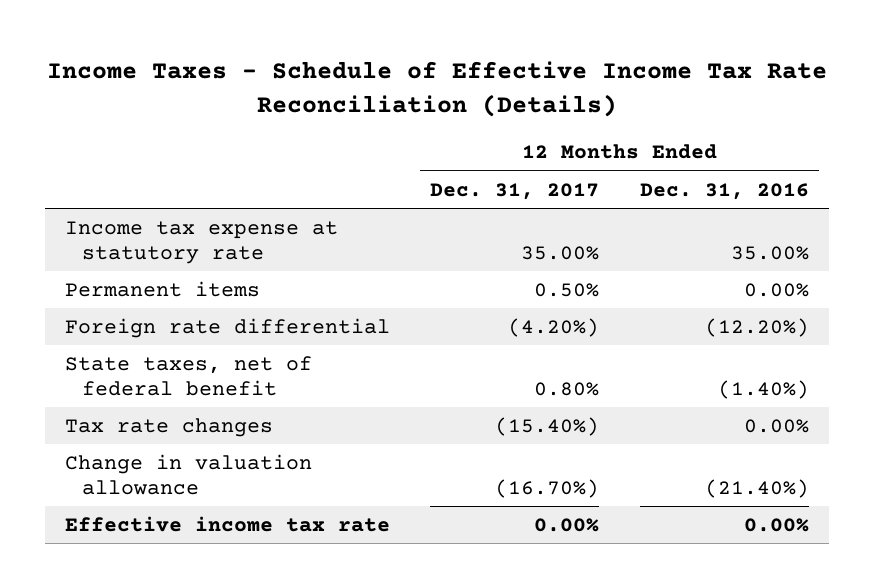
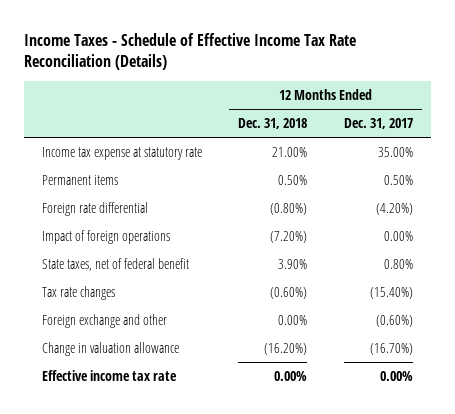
[640,182,810,200] Dec. 31, 2016 -> none
none -> [238,118,308,130] Dec. 31, 2018
none -> [42,229,171,244] Impact of foreign operations
none -> [42,313,168,328] Foreign exchange and other

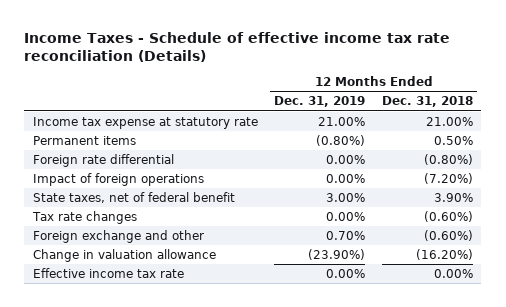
[23,32,356,71] Income Taxes - Schedule of Effective Income Tax Rate Reconciliation (Details) -> [24,31,451,62] Income Taxes - Schedule of effective income tax rate reconciliation (Details)
[343,118,413,130] Dec. 31, 2017 -> none
none -> [274,96,366,108] Dec. 31, 2019
[278,314,308,325] 0.00% -> [423,229,473,241] (0.60%)

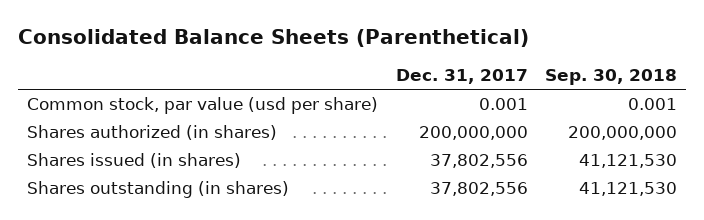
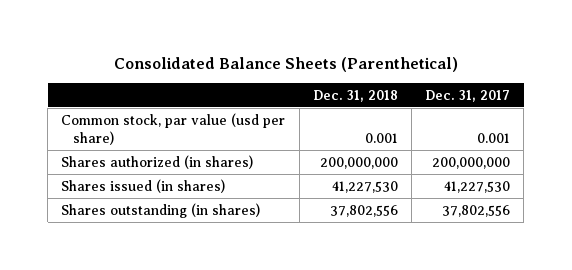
[545,69,678,86] Sep. 30, 2018 -> none
none -> [312,89,398,102] Dec. 31, 2018
[429,154,528,169] 37,802,556 -> [444,180,511,193] 41,227,530

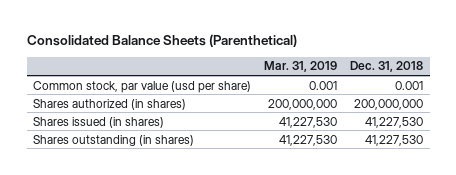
[425,89,511,102] Dec. 31, 2017 -> none
none -> [264,61,338,73] Mar. 31, 2019
[329,204,398,217] 37,802,556 -> [365,134,424,146] 41,227,530

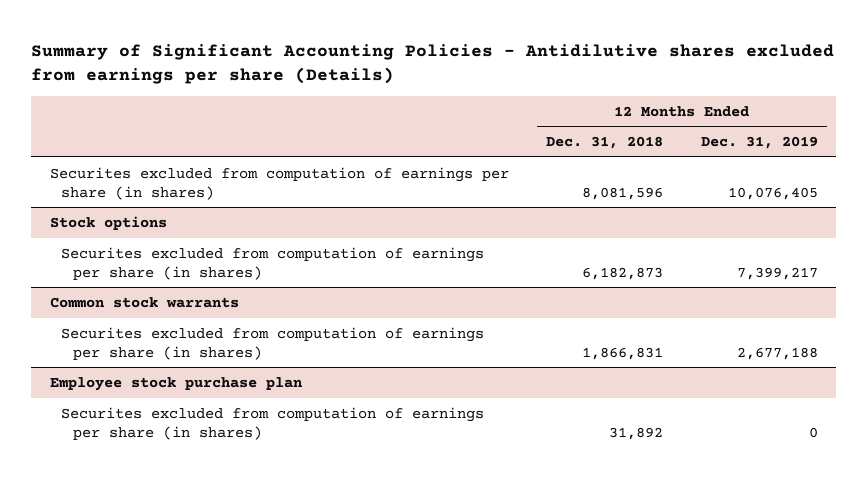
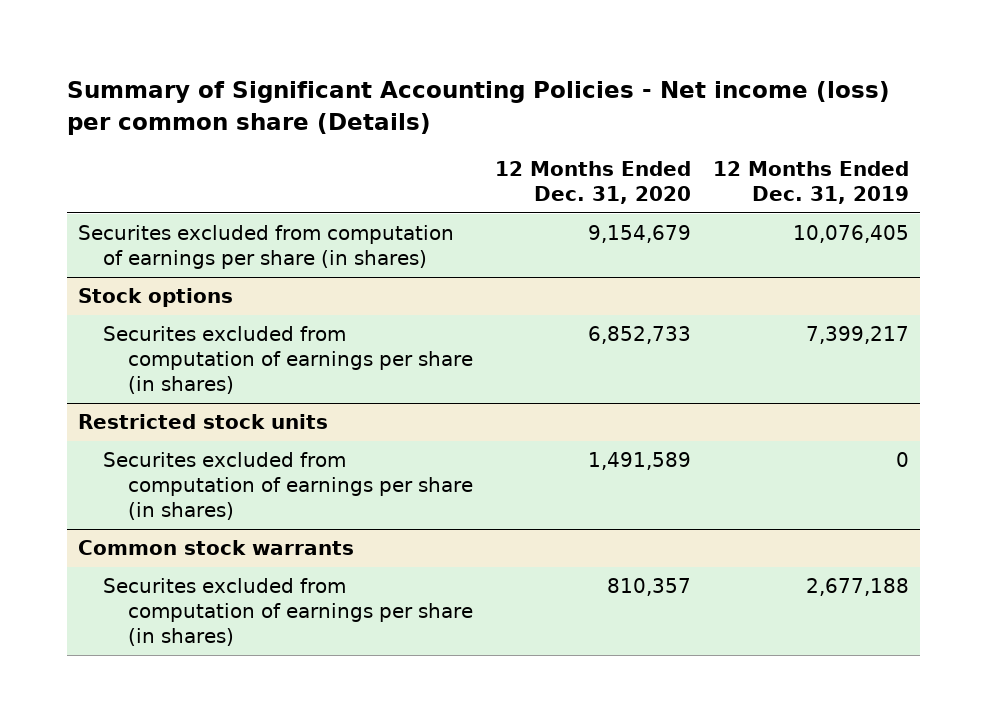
[31,43,835,85] Summary of Significant Accounting Policies - Antidilutive shares excluded from earnings per share (Details) -> [67,81,891,135] Summary of Significant Accounting Policies - Net income (loss) per common share (Details)
[546,136,664,150] Dec. 31, 2018 -> none
none -> [494,161,691,205] 12 Months Ended Dec. 31, 2020
none -> [78,414,329,430] Restricted stock units
none -> [103,452,473,520] Securites excluded from computation of earnings per share (in shares)
[49,376,303,391] Employee stock purchase plan -> none
[61,406,485,440] Securites excluded from computation of earnings per share (in shares) -> none

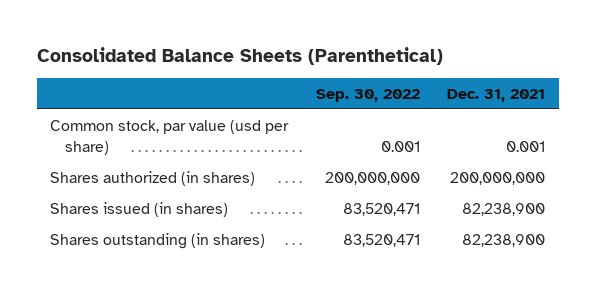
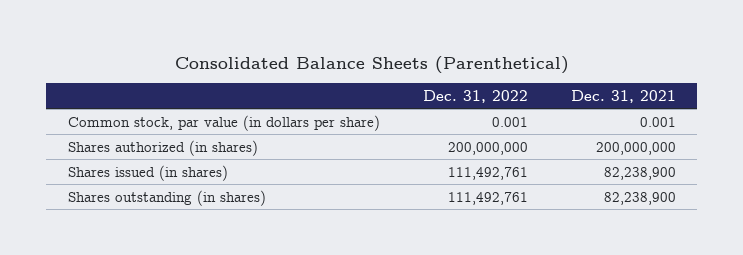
[315,88,420,102] Sep. 30, 2022 -> none
none -> [422,89,528,103] Dec. 31, 2022
[50,120,290,156] Common stock, par value (usd per share) -> [67,114,380,131] Common stock, par value (in dollars per share)

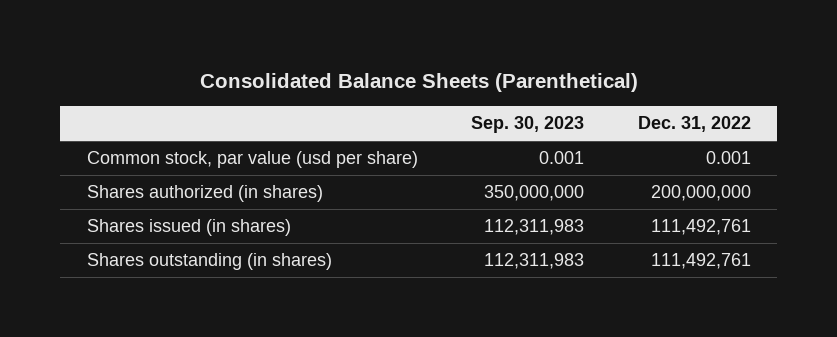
[570,89,676,103] Dec. 31, 2021 -> none
none -> [471,116,585,134] Sep. 30, 2023
[67,114,380,131] Common stock, par value (in dollars per share) -> [86,151,418,169] Common stock, par value (usd per share)

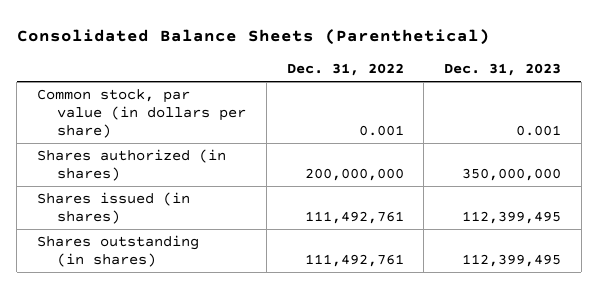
[471,116,585,134] Sep. 30, 2023 -> none
none -> [443,63,561,77] Dec. 31, 2023
[86,151,418,169] Common stock, par value (usd per share) -> [37,89,247,139] Common stock, par value (in dollars per share)

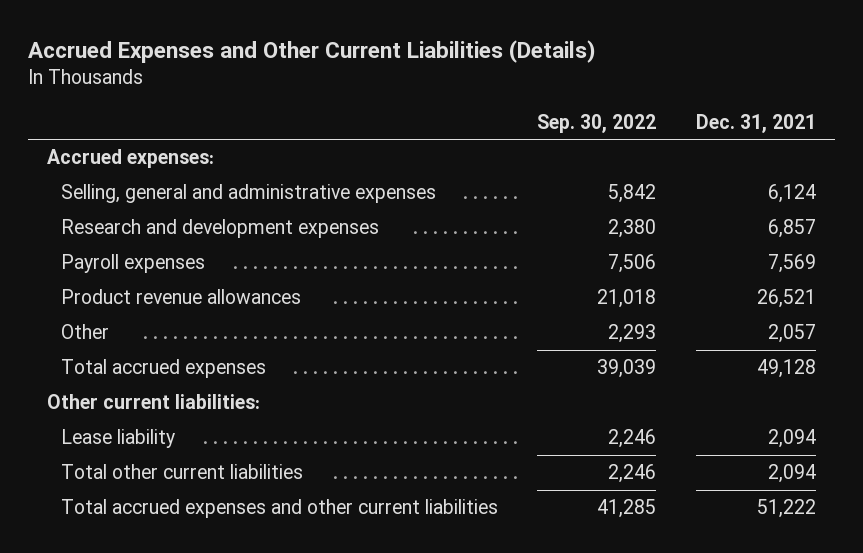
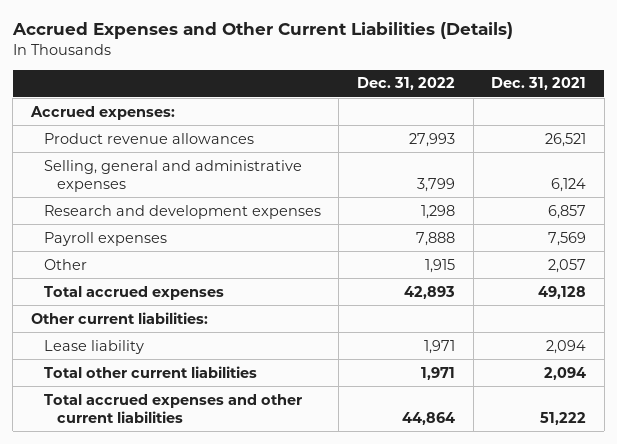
[537,113,657,133] Sep. 30, 2022 -> none
none -> [356,77,455,91] Dec. 31, 2022
[61,289,302,305] Product revenue allowances -> [43,132,254,144] Product revenue allowances

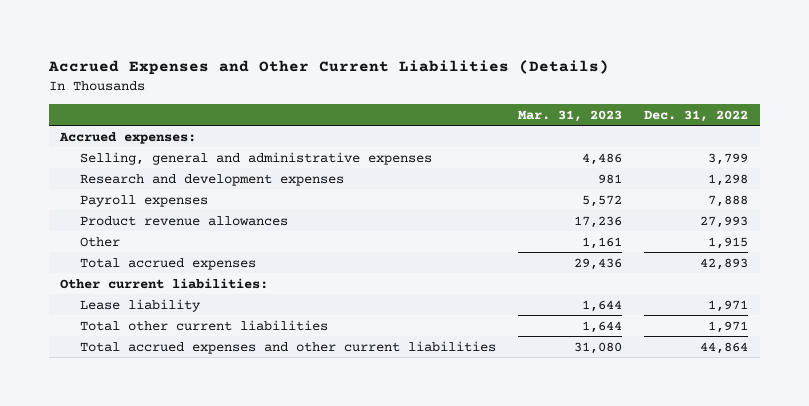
[491,77,587,91] Dec. 31, 2021 -> none
none -> [517,109,622,122] Mar. 31, 2023
[43,132,254,144] Product revenue allowances -> [79,215,288,226] Product revenue allowances

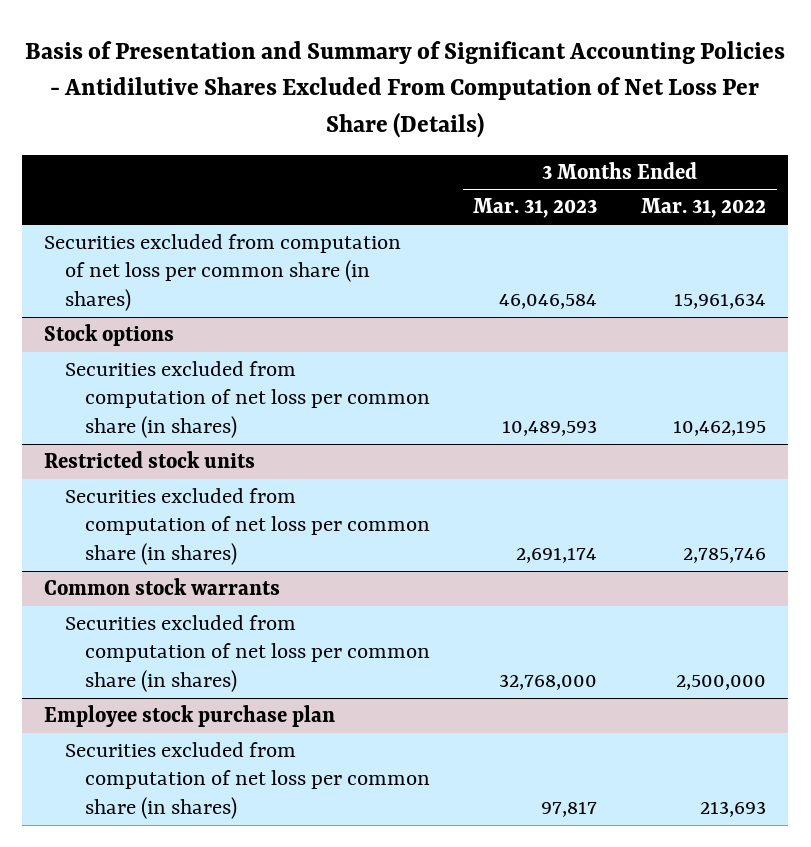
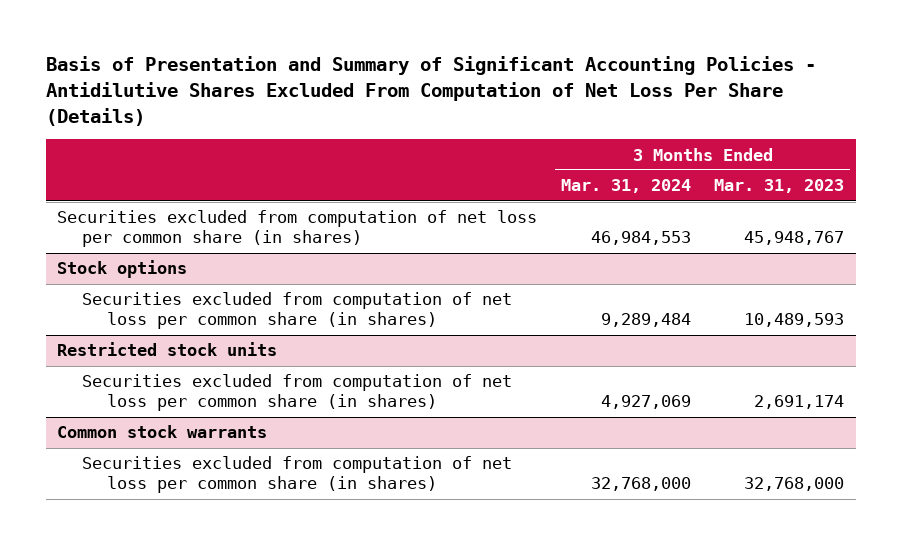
[641,198,767,219] Mar. 31, 2022 -> none
none -> [560,179,691,194] Mar. 31, 2024
[499,294,598,310] 46,046,584 -> [744,231,845,246] 45,948,767
[44,704,336,727] Employee stock purchase plan -> none
[64,741,430,820] Securities excluded from computation of net loss per common share (in shares) -> none

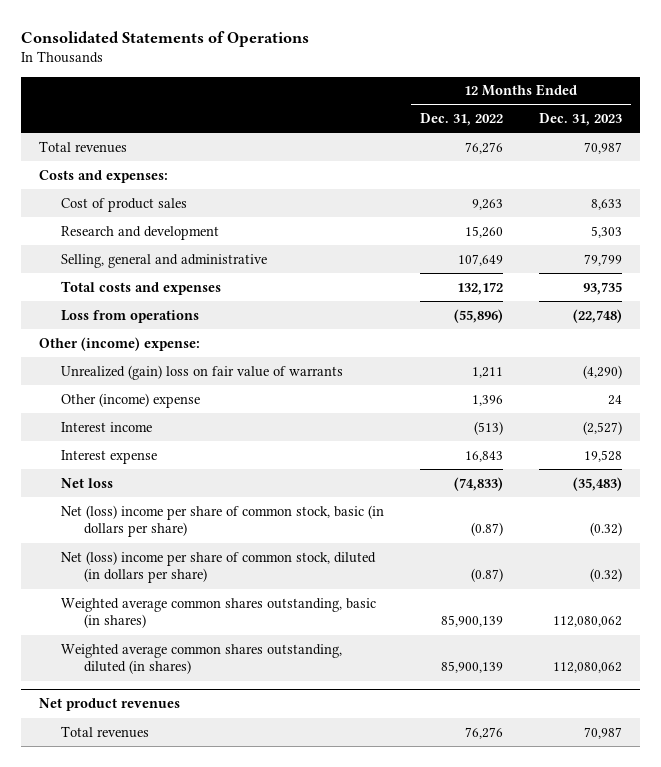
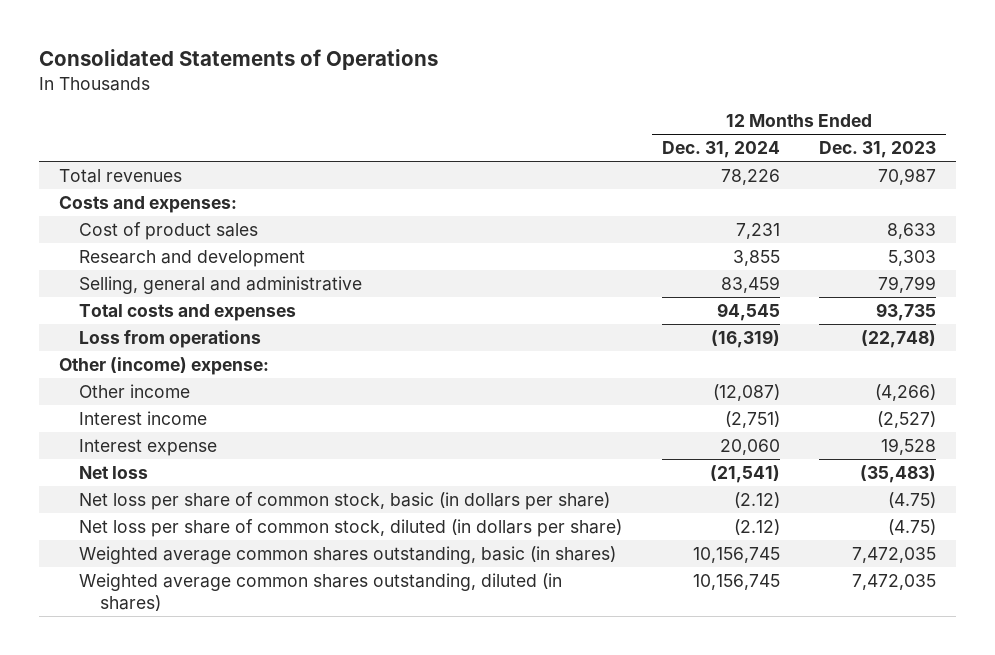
[420,112,504,126] Dec. 31, 2022 -> none
none -> [661,141,780,159] Dec. 31, 2024
[61,364,344,380] Unrealized (gain) loss on fair value of warrants -> none
[61,392,201,408] Other (income) expense -> [79,383,191,398] Other income
[607,394,622,405] 24 -> [875,383,937,401] (4,266)
[38,698,180,712] Net product revenues -> none
[61,725,150,738] Total revenues -> none
[61,504,385,538] Net (loss) income per share of common stock, basic (in dollars per share) -> [79,491,611,510] Net loss per share of common stock, basic (in dollars per share)
[589,522,622,537] (0.32) -> [888,491,937,508] (4.75)
[61,550,377,584] Net (loss) income per share of common stock, diluted (in dollars per share) -> [79,518,623,537] Net loss per share of common stock, diluted (in dollars per share)
[589,568,622,583] (0.32) -> [888,518,937,535] (4.75)
[552,616,622,628] 112,080,062 -> [852,546,937,563] 7,472,035
[552,662,622,674] 112,080,062 -> [852,573,937,590] 7,472,035

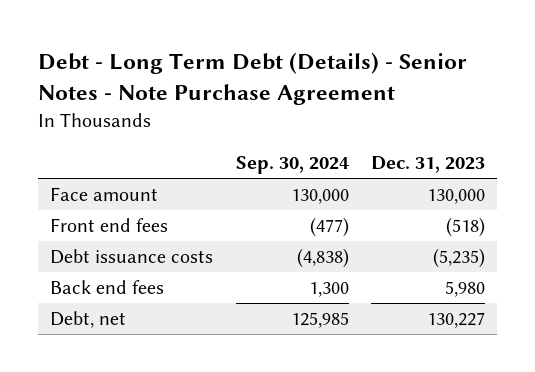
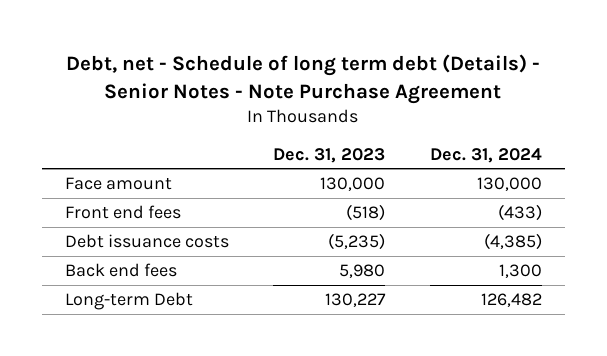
[38,52,468,106] Debt - Long Term Debt (Details) - Senior Notes - Note Purchase Agreement -> [66,53,541,104] Debt, net - Schedule of long term debt (Details) - Senior Notes - Note Purchase Agreement
[235,155,349,174] Sep. 30, 2024 -> none
none -> [430,147,543,163] Dec. 31, 2024
[49,311,126,329] Debt, net -> [64,291,193,310] Long-term Debt

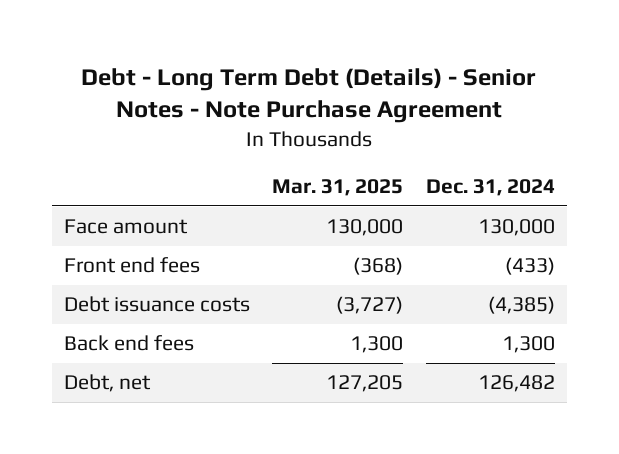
[66,53,541,104] Debt, net - Schedule of long term debt (Details) - Senior Notes - Note Purchase Agreement -> [81,67,537,124] Debt - Long Term Debt (Details) - Senior Notes - Note Purchase Agreement
[273,147,386,163] Dec. 31, 2023 -> none
none -> [272,179,404,197] Mar. 31, 2025
[64,291,193,310] Long-term Debt -> [63,374,151,393] Debt, net

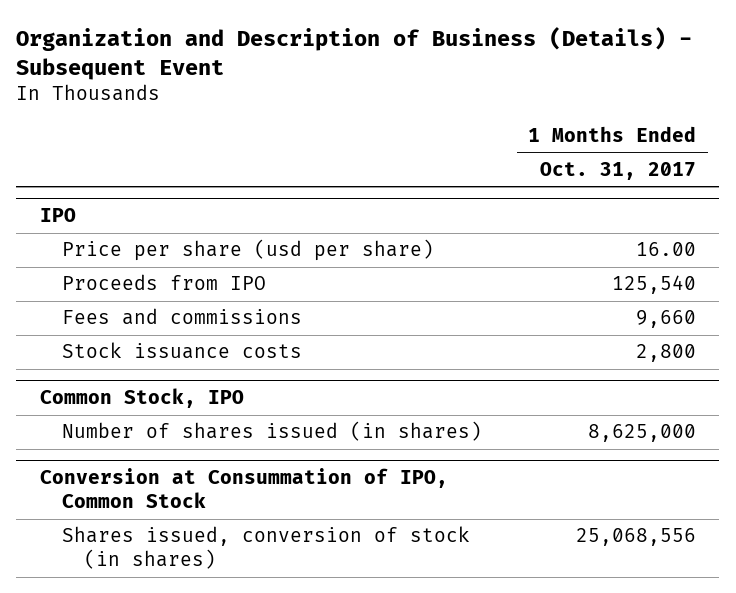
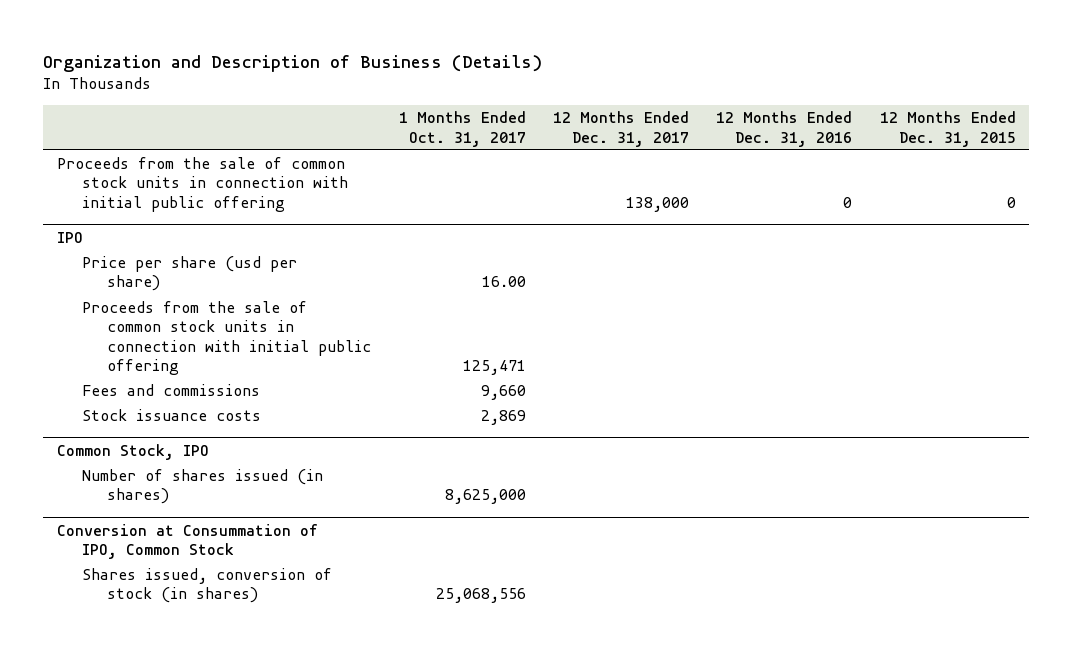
[16,26,693,80] Organization and Description of Business (Details) - Subsequent Event -> [43,55,543,73] Organization and Description of Business (Details)
none -> [553,111,690,147] 12 Months Ended Dec. 31, 2017
none -> [716,111,853,147] 12 Months Ended Dec. 31, 2016
none -> [879,111,1016,147] 12 Months Ended Dec. 31, 2015
none -> [57,157,349,212] Proceeds from the sale of common stock units in connection with initial public offering
[61,274,266,291] Proceeds from IPO -> none
none -> [82,301,372,375] Proceeds from the sale of common stock units in connection with initial public offering
[636,344,697,363] 2,800 -> [480,410,526,426] 2,869

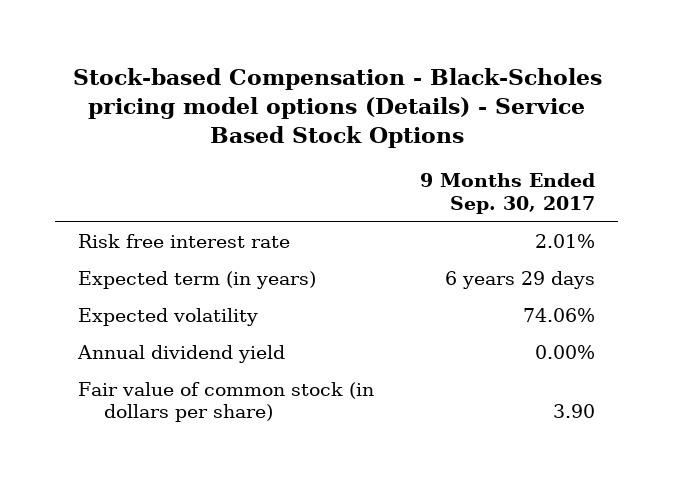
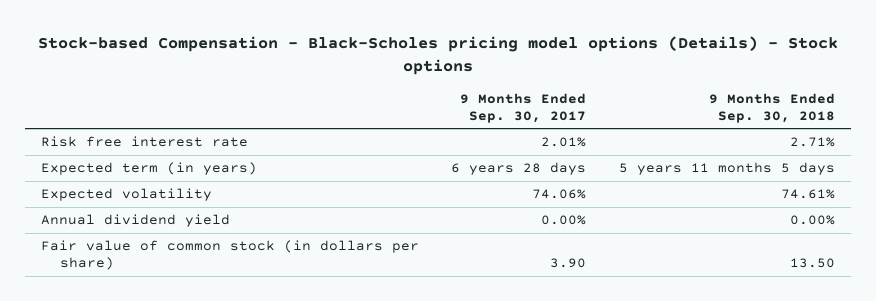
[72,67,602,148] Stock-based Compensation - Black-Scholes pricing model options (Details) - Service Based Stock Options -> [37,36,838,75] Stock-based Compensation - Black-Scholes pricing model options (Details) - Stock options
none -> [708,92,835,123] 9 Months Ended Sep. 30, 2018
[445,270,596,289] 6 years 29 days -> [451,162,587,176] 6 years 28 days

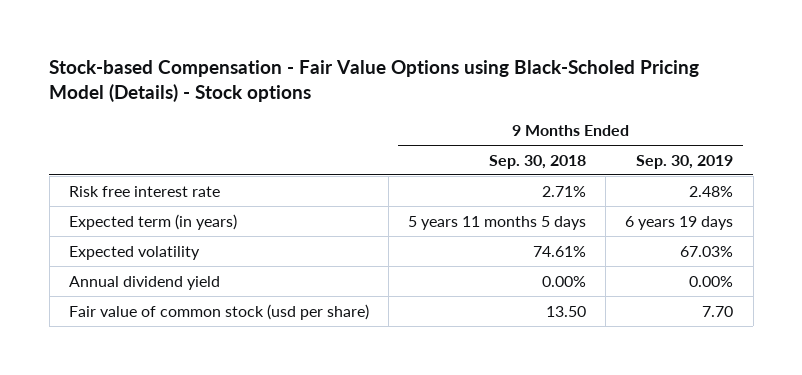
[37,36,838,75] Stock-based Compensation - Black-Scholes pricing model options (Details) - Stock options -> [49,60,700,103] Stock-based Compensation - Fair Value Options using Black-Scholed Pricing Model (Details) - Stock options
[460,92,587,123] 9 Months Ended Sep. 30, 2017 -> none
none -> [636,154,734,169] Sep. 30, 2019
[41,240,420,271] Fair value of common stock (in dollars per share) -> [68,303,369,320] Fair value of common stock (usd per share)

